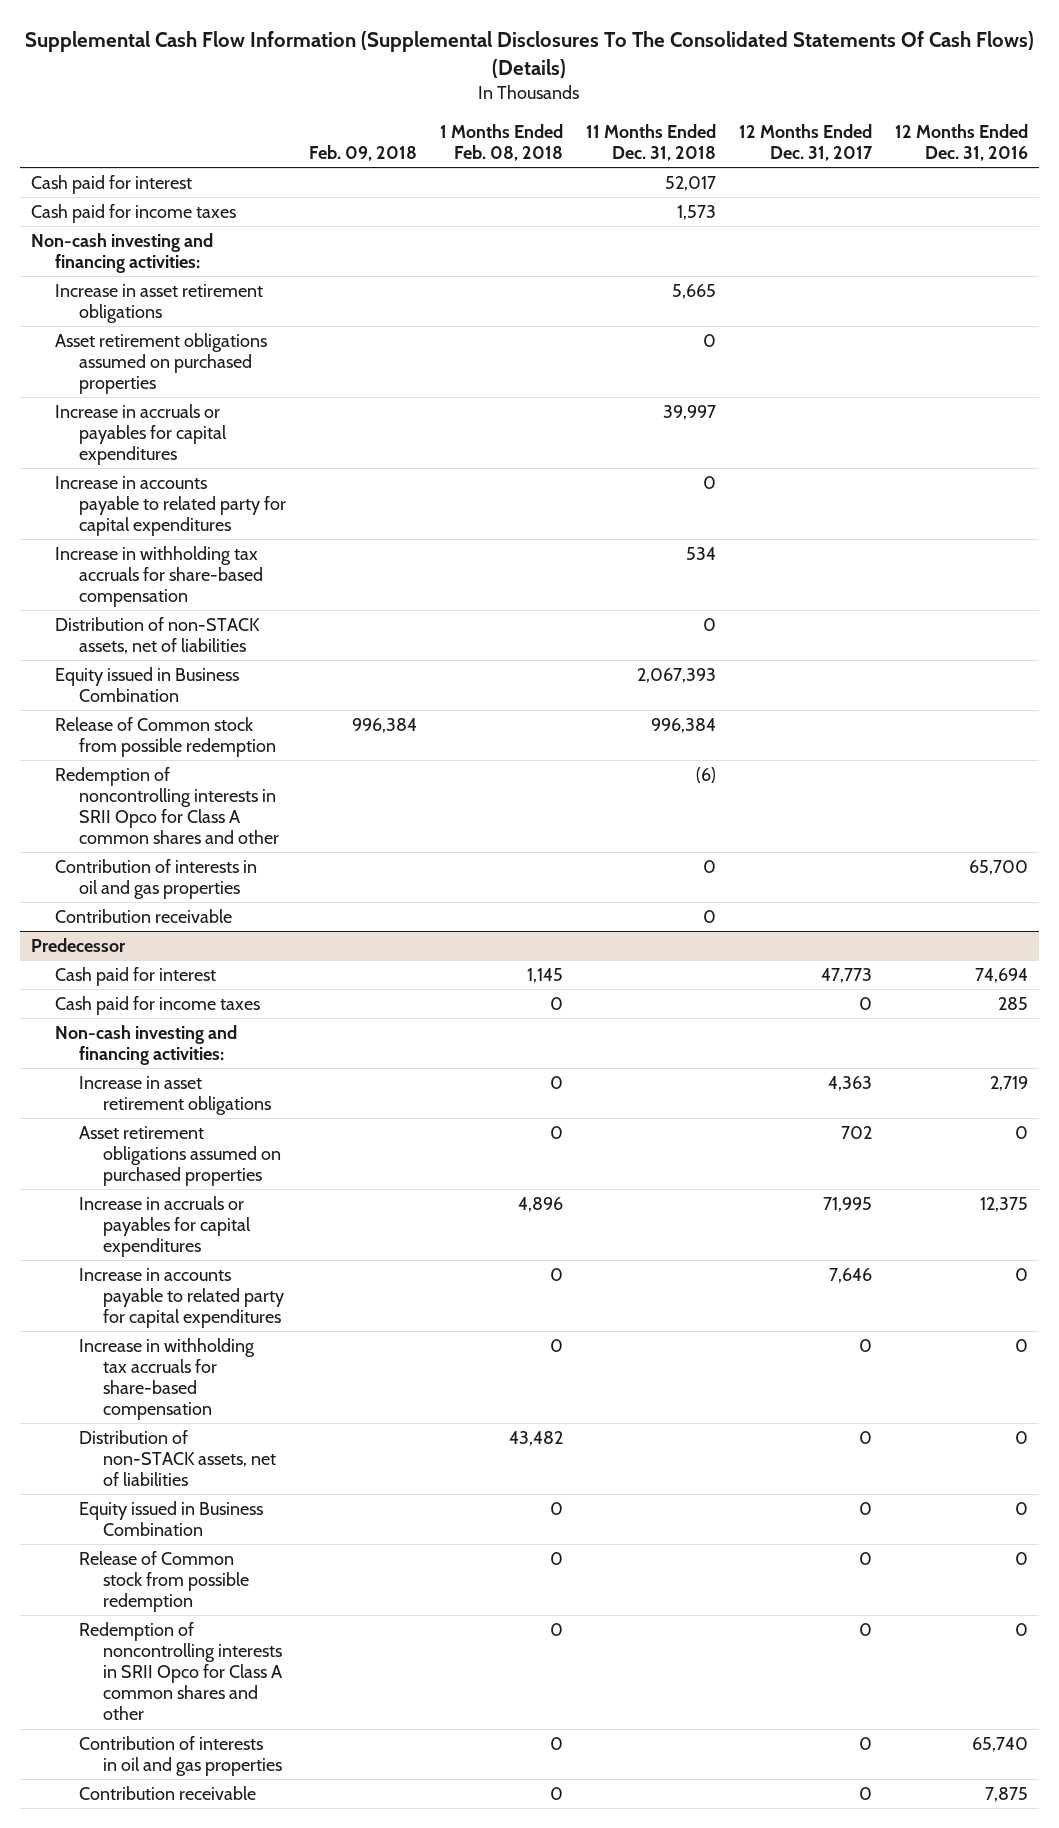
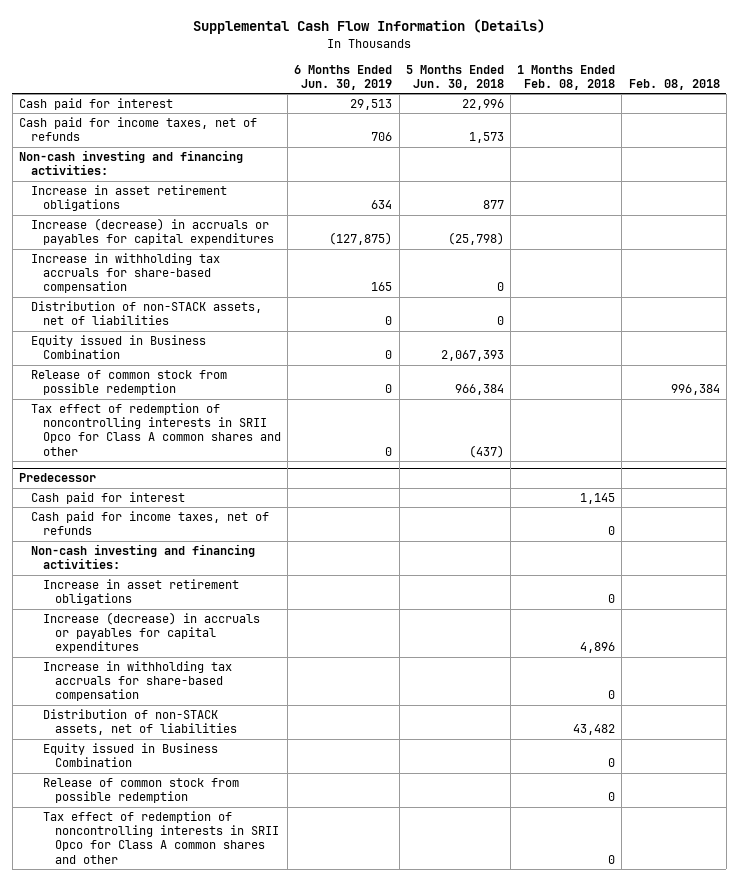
[25,31,1035,79] Supplemental Cash Flow Information (Supplemental Disclosures To The Consolidated Statements Of Cash Flows) (Details) -> [193,19,546,35] Supplemental Cash Flow Information (Details)
[308,145,417,162] Feb. 09, 2018 -> none
[585,124,716,162] 11 Months Ended Dec. 31, 2018 -> none
[738,124,873,162] 12 Months Ended Dec. 31, 2017 -> none
[894,124,1028,162] 12 Months Ended Dec. 31, 2016 -> none
none -> [294,64,393,91] 6 Months Ended Jun. 30, 2019
none -> [405,64,504,91] 5 Months Ended Jun. 30, 2018
none -> [628,79,720,91] Feb. 08, 2018
[31,203,237,223] Cash paid for income taxes -> [19,117,258,142] Cash paid for income taxes, net of refunds
[54,332,267,395] Asset retirement obligations assumed on purchased properties -> none
[54,475,286,537] Increase in accounts payable to related party for capital expenditures -> none
[54,403,227,466] Increase in accruals or payables for capital expenditures -> [31,218,275,246] Increase (decrease) in accruals or payables for capital expenditures
[54,858,257,899] Contribution of interests in oil and gas properties -> none
[54,908,232,923] Contribution receivable -> none
[54,716,276,757] Release of Common stock from possible redemption -> [31,370,228,396] Release of common stock from possible redemption
[54,766,279,845] Redemption of noncontrolling interests in SRII Opco for Class A common shares and other -> [31,403,282,456] Tax effect of redemption of noncontrolling interests in SRII Opco for Class A common shares and other
[54,995,260,1015] Cash paid for income taxes -> [31,511,270,536] Cash paid for income taxes, net of refunds
[78,1125,281,1187] Asset retirement obligations assumed on purchased properties -> none
[78,1267,284,1329] Increase in accounts payable to related party for capital expenditures -> none
[78,1195,251,1258] Increase in accruals or payables for capital expenditures -> [43,612,261,654] Increase (decrease) in accruals or payables for capital expenditures
[78,1735,282,1776] Contribution of interests in oil and gas properties -> none
[78,1785,256,1800] Contribution receivable -> none
[78,1550,249,1613] Release of Common stock from possible redemption -> [43,778,240,804] Release of common stock from possible redemption
[78,1621,282,1721] Redemption of noncontrolling interests in SRII Opco for Class A common shares and other -> [43,811,279,864] Tax effect of redemption of noncontrolling interests in SRII Opco for Class A common shares and other

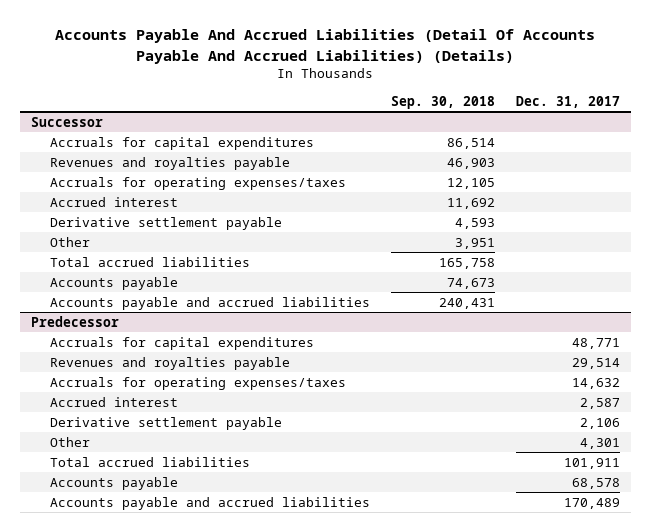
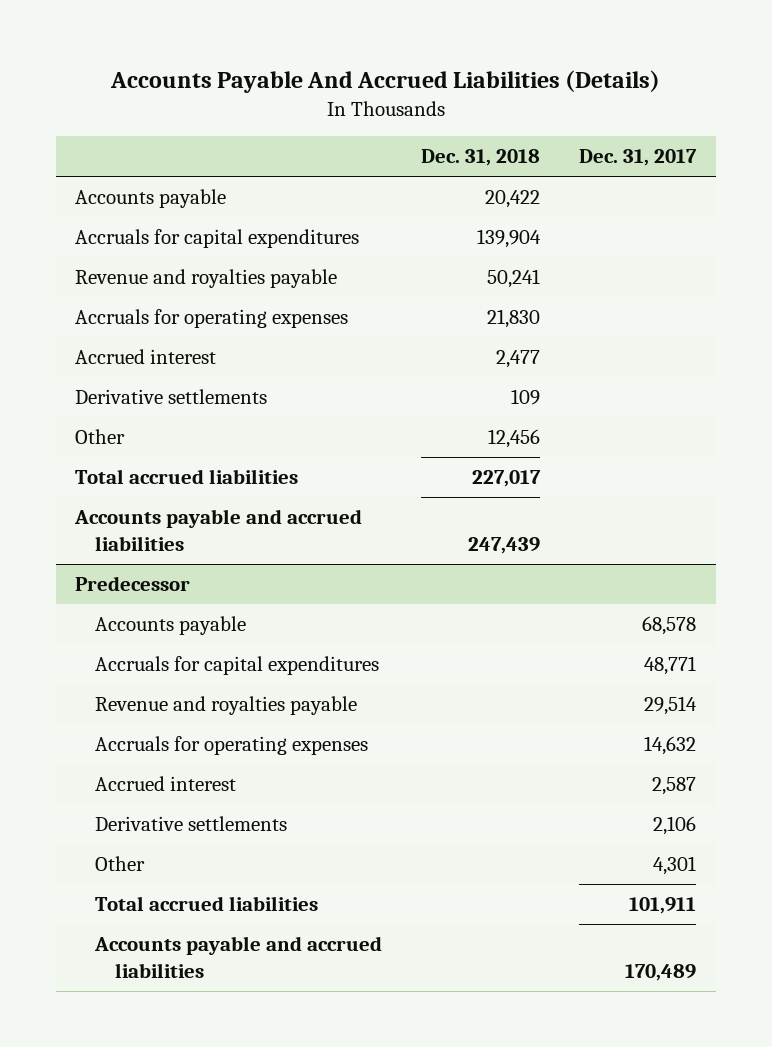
[55,29,596,64] Accounts Payable And Accrued Liabilities (Detail Of Accounts Payable And Accrued Liabilities) (Details) -> [109,69,660,93] Accounts Payable And Accrued Liabilities (Details)
[390,96,495,110] Sep. 30, 2018 -> none
none -> [421,149,541,167] Dec. 31, 2018
[30,116,103,127] Successor -> none
[49,136,314,150] Accruals for capital expenditures -> none
[49,156,290,170] Revenues and royalties payable -> none
[49,176,346,190] Accruals for operating expenses/taxes -> none
[49,196,178,207] Accrued interest -> none
[49,216,282,230] Derivative settlement payable -> none
[49,236,90,247] Other -> none
[49,256,250,267] Total accrued liabilities -> none
[49,276,178,290] Accounts payable -> none
[49,296,370,310] Accounts payable and accrued liabilities -> none
none -> [75,189,227,209] Accounts payable
none -> [75,229,360,249] Accruals for capital expenditures
none -> [75,269,338,289] Revenue and royalties payable
none -> [75,309,349,329] Accruals for operating expenses
none -> [75,349,217,365] Accrued interest
none -> [75,389,268,405] Derivative settlements
none -> [75,429,126,445] Other
none -> [75,469,299,485] Total accrued liabilities
none -> [74,509,363,551] Accounts payable and accrued liabilities
[49,476,178,490] Accounts payable -> [95,616,247,636] Accounts payable
[49,356,290,370] Revenues and royalties payable -> [95,696,358,716] Revenue and royalties payable
[49,376,346,390] Accruals for operating expenses/taxes -> [95,736,369,756] Accruals for operating expenses
[49,416,282,430] Derivative settlement payable -> [95,816,288,832] Derivative settlements

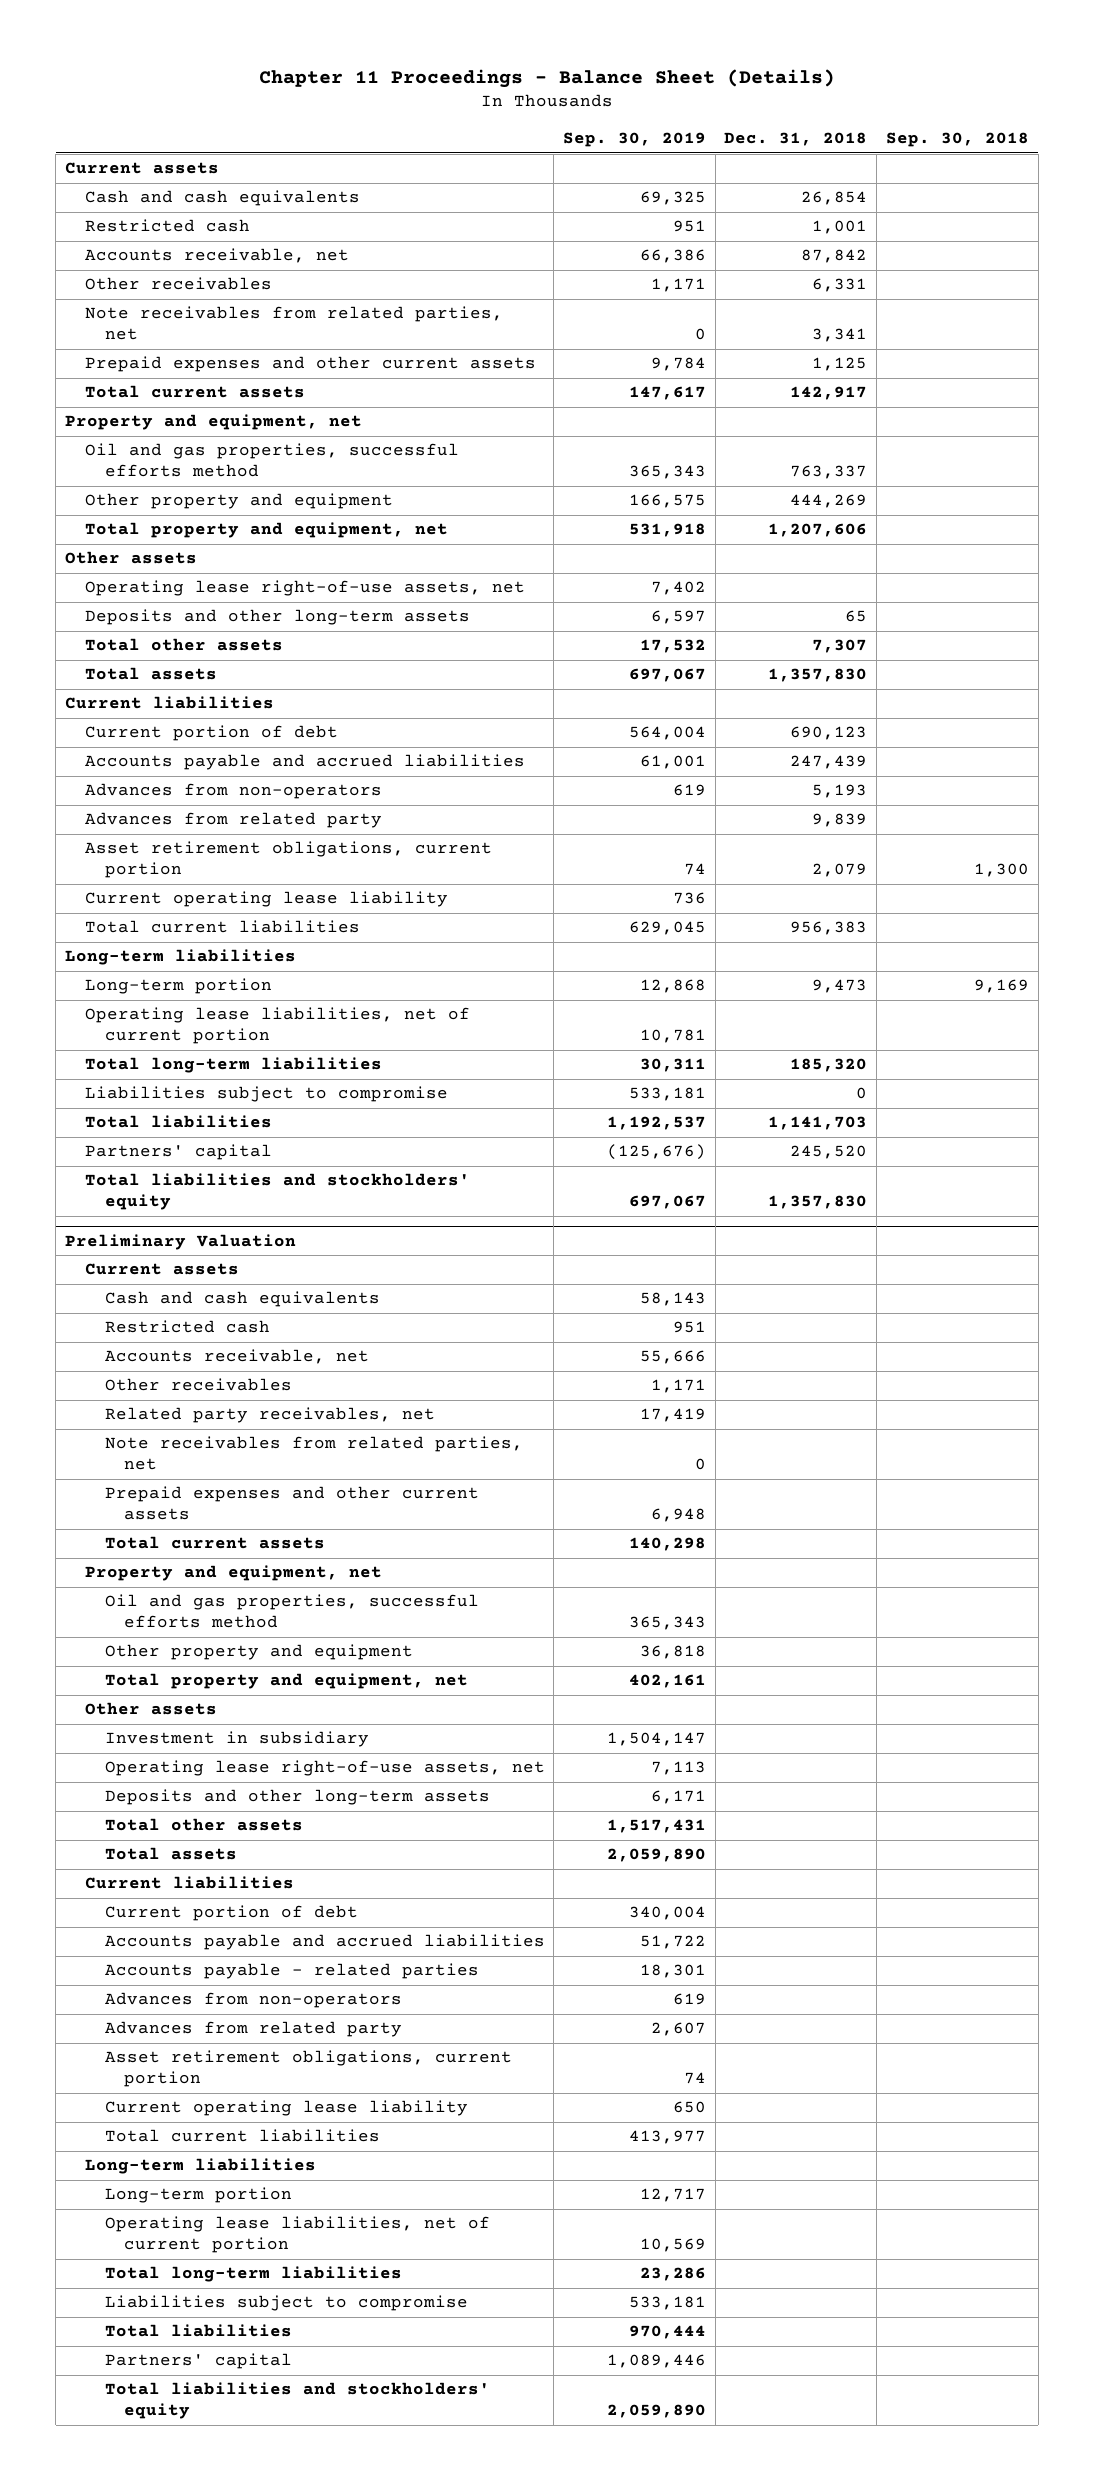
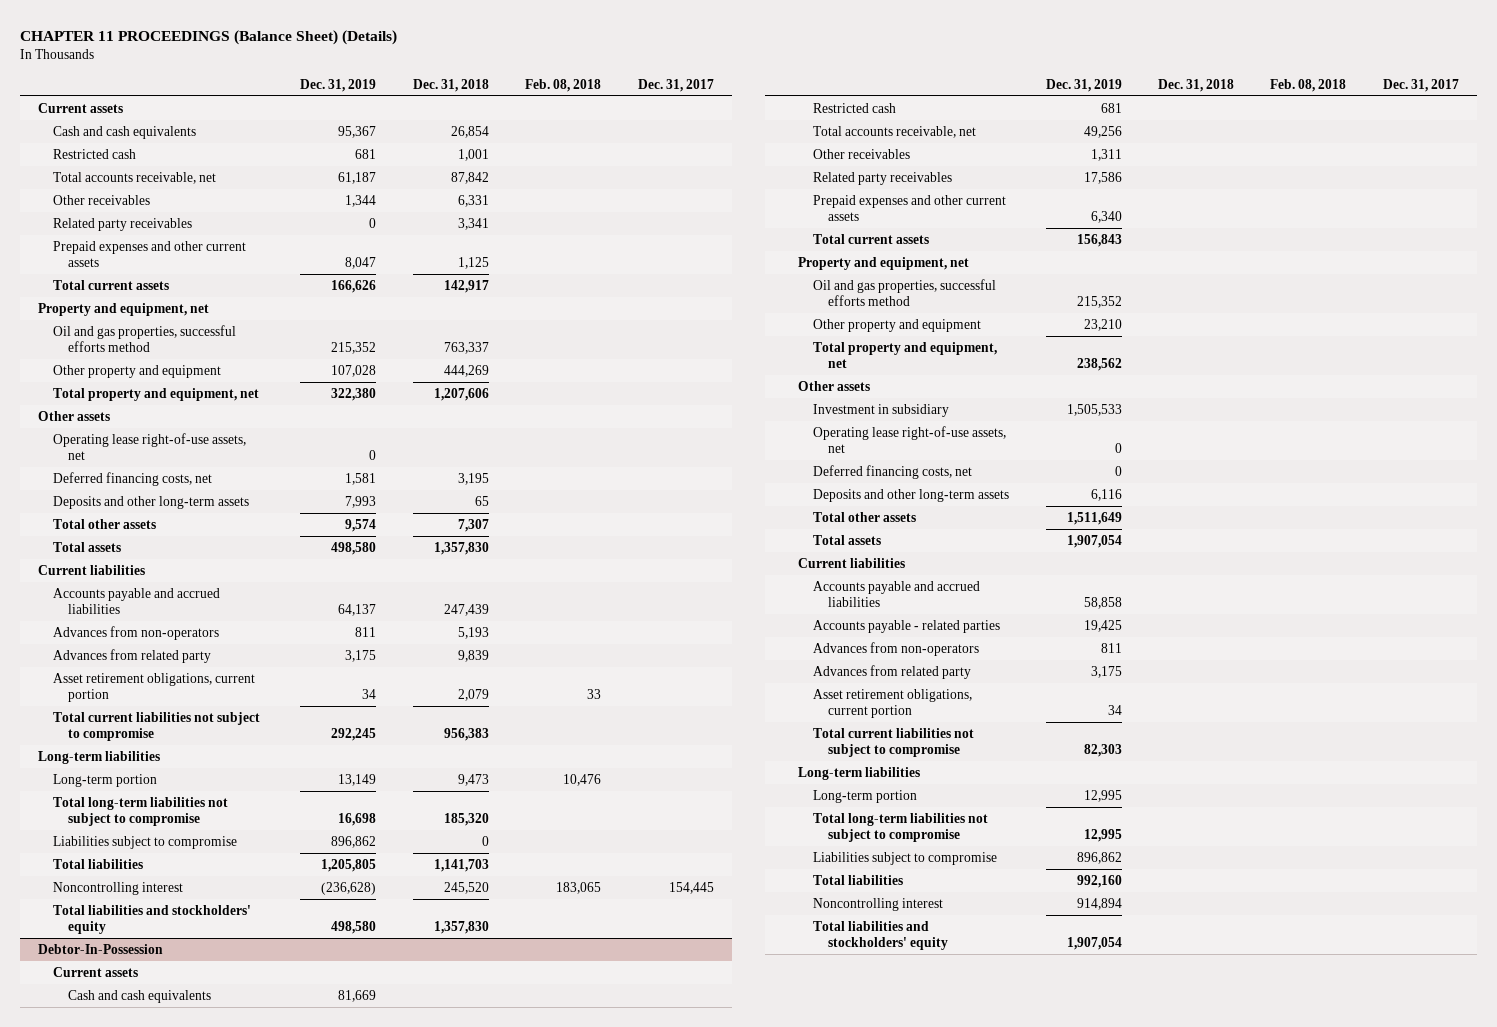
[259,68,836,88] Chapter 11 Proceedings - Balance Sheet (Details) -> [20,30,398,46] CHAPTER 11 PROCEEDINGS (Balance Sheet) (Details)
[562,132,706,148] Sep. 30, 2019 -> none
[885,132,1029,148] Sep. 30, 2018 -> none
none -> [300,78,377,92] Dec. 31, 2019
none -> [525,78,602,92] Feb. 08, 2018
none -> [637,78,714,92] Dec. 31, 2017
[84,248,349,264] Accounts receivable, net -> [53,171,217,184] Total accounts receivable, net
[84,306,503,341] Note receivables from related parties, net -> [53,217,193,231] Related party receivables
none -> [53,471,213,486] Deferred financing costs, net
[84,725,338,742] Current portion of debt -> none
[84,891,448,908] Current operating lease liability -> none
[84,920,360,934] Total current liabilities -> [53,711,261,741] Total current liabilities not subject to compromise
[84,1007,470,1045] Operating lease liabilities, net of current portion -> none
[84,1057,382,1074] Total long-term liabilities -> [53,796,229,826] Total long-term liabilities not subject to compromise
[84,1144,272,1161] Partners' capital -> [53,881,184,895] Noncontrolling interest
[65,1233,297,1250] Preliminary Valuation -> none
[84,1263,239,1276] Current assets -> none
[104,1291,380,1308] Cash and cash equivalents -> none
[104,1320,270,1334] Restricted cash -> none
[104,1349,369,1365] Accounts receivable, net -> none
[104,1378,292,1392] Other receivables -> none
[104,1407,435,1424] Related party receivables, net -> none
[104,1436,523,1471] Note receivables from related parties, net -> none
[104,1486,479,1521] Prepaid expenses and other current assets -> none
[104,1536,325,1550] Total current assets -> none
[84,1565,382,1582] Property and equipment, net -> none
[104,1594,479,1629] Oil and gas properties, successful efforts method -> none
[104,1644,413,1661] Other property and equipment -> none
[104,1673,468,1690] Total property and equipment, net -> none
[84,1702,217,1716] Other assets -> none
[104,1731,369,1748] Investment in subsidiary -> none
[104,1760,545,1777] Operating lease right-of-use assets, net -> none
[104,1789,490,1806] Deposits and other long-term assets -> none
[104,1818,303,1832] Total other assets -> none
[104,1847,237,1861] Total assets -> none
[84,1876,294,1890] Current liabilities -> none
[104,1905,358,1922] Current portion of debt -> none
[104,1934,545,1951] Accounts payable and accrued liabilities -> none
[104,1963,479,1980] Accounts payable - related parties -> none
[104,1992,402,2009] Advances from non-operators -> none
[104,2021,402,2038] Advances from related party -> none
[104,2050,512,2088] Asset retirement obligations, current portion -> none
[104,2100,468,2117] Current operating lease liability -> none
[104,2129,380,2143] Total current liabilities -> none
[84,2158,316,2175] Long-term liabilities -> none
[104,2187,292,2204] Long-term portion -> none
[104,2216,490,2254] Operating lease liabilities, net of current portion -> none
[104,2266,402,2283] Total long-term liabilities -> none
[104,2295,468,2312] Liabilities subject to compromise -> none
[104,2324,292,2338] Total liabilities -> none
[104,2353,292,2370] Partners' capital -> none
[104,2382,490,2420] Total liabilities and stockholders' equity -> none
none -> [38,943,164,954] Debtor-In-Possession
none -> [53,966,139,977] Current assets
none -> [68,989,212,1003] Cash and cash equivalents
none -> [813,102,897,113] Restricted cash
none -> [813,125,977,138] Total accounts receivable, net
none -> [813,148,911,159] Other receivables
none -> [813,171,953,185] Related party receivables
none -> [813,194,1007,221] Prepaid expenses and other current assets
none -> [813,233,930,244] Total current assets
none -> [798,256,970,270] Property and equipment, net
none -> [813,278,997,306] Oil and gas properties, successful efforts method
none -> [813,318,982,332] Other property and equipment
none -> [813,341,998,368] Total property and equipment, net
none -> [798,380,871,391] Other assets
none -> [813,403,950,417] Investment in subsidiary
none -> [813,425,1007,453] Operating lease right-of-use assets, net
none -> [813,464,973,479] Deferred financing costs, net
none -> [813,488,1010,502] Deposits and other long-term assets
none -> [813,511,917,522] Total other assets
none -> [813,534,882,545] Total assets
none -> [798,557,906,568] Current liabilities
none -> [813,580,981,607] Accounts payable and accrued liabilities
none -> [813,619,1001,633] Accounts payable - related parties
none -> [813,641,980,656] Advances from non-operators
none -> [813,664,972,679] Advances from related party
none -> [813,688,973,718] Asset retirement obligations, current portion
none -> [813,727,975,757] Total current liabilities not subject to compromise
none -> [798,766,921,780] Long-term liabilities
none -> [813,789,918,803] Long-term portion
none -> [813,812,989,842] Total long-term liabilities not subject to compromise
none -> [813,851,998,865] Liabilities subject to compromise
none -> [813,874,904,885] Total liabilities
none -> [813,897,944,911] Noncontrolling interest
none -> [813,920,948,950] Total liabilities and stockholders' equity

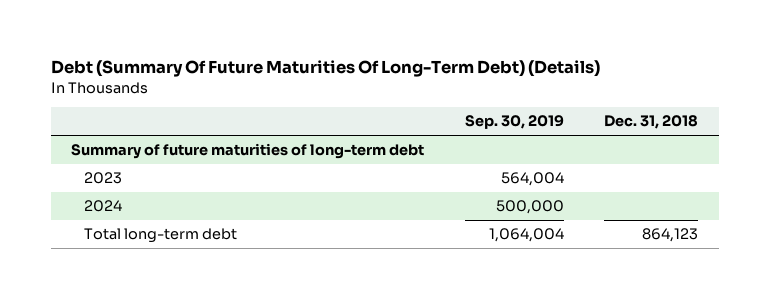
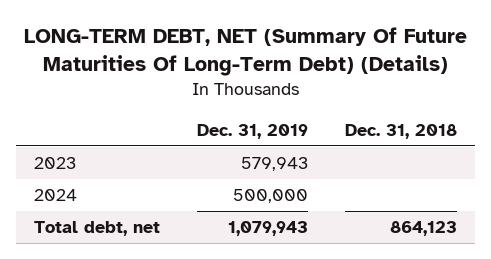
[50,60,600,78] Debt (Summary Of Future Maturities Of Long-Term Debt) (Details) -> [23,27,467,77] LONG-TERM DEBT, NET (Summary Of Future Maturities Of Long-Term Debt) (Details)
[464,115,564,130] Sep. 30, 2019 -> none
none -> [197,123,309,139] Dec. 31, 2019
[70,143,424,160] Summary of future maturities of long-term debt -> none
[83,228,237,244] Total long-term debt -> [34,221,161,237] Total debt, net

